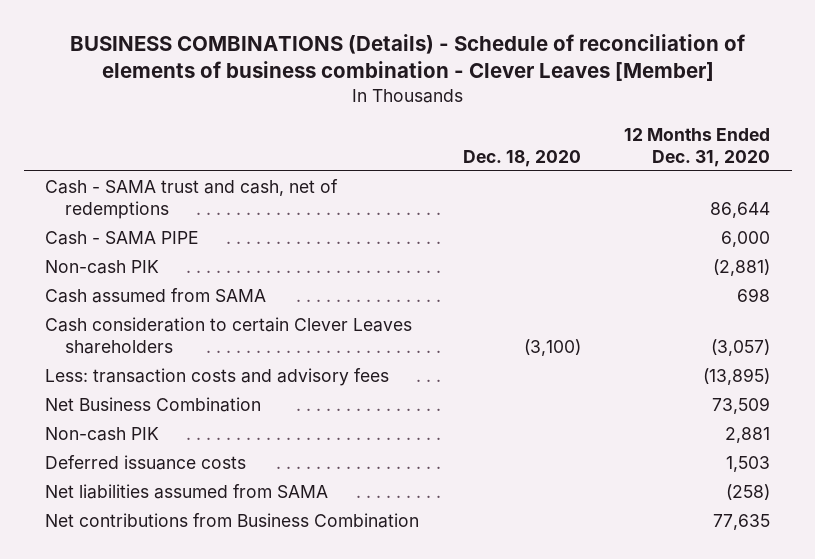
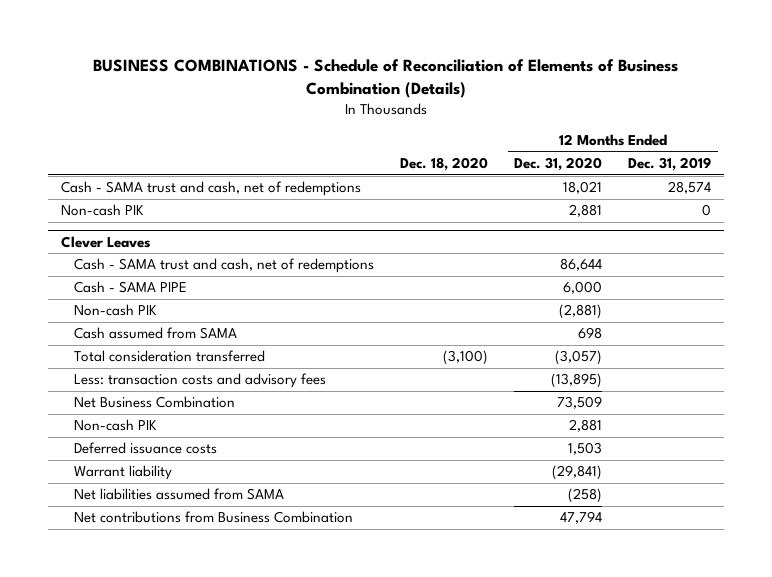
[69,34,745,82] BUSINESS COMBINATIONS (Details) - Schedule of reconciliation of elements of business combination - Clever Leaves [Member] -> [92,58,678,99] BUSINESS COMBINATIONS - Schedule of Reconciliation of Elements of Business Combination (Details)
none -> [628,157,712,172] Dec. 31, 2019
none -> [60,181,361,197] Cash - SAMA trust and cash, net of redemptions
none -> [60,204,144,217] Non-cash PIK
none -> [60,236,150,249] Clever Leaves
[45,316,413,355] Cash consideration to certain Clever Leaves shareholders -> [74,350,266,363] Total consideration transferred
none -> [74,465,173,481] Warrant liability
[713,513,771,530] 77,635 -> [560,511,603,525] 47,794

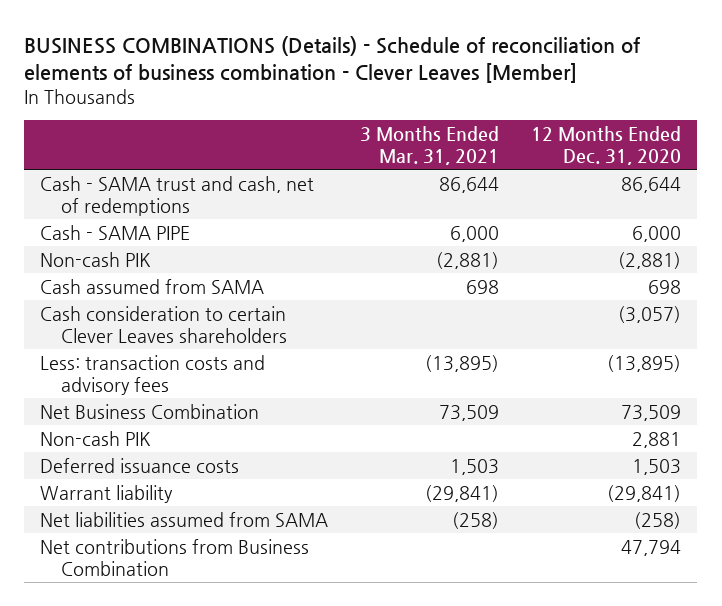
[92,58,678,99] BUSINESS COMBINATIONS - Schedule of Reconciliation of Elements of Business Combination (Details) -> [24,35,641,83] BUSINESS COMBINATIONS (Details) - Schedule of reconciliation of elements of business combination - Clever Leaves [Member]
[400,157,489,172] Dec. 18, 2020 -> none
[628,157,712,172] Dec. 31, 2019 -> none
none -> [360,125,500,165] 3 Months Ended Mar. 31, 2021
[60,181,361,197] Cash - SAMA trust and cash, net of redemptions -> none
[60,204,144,217] Non-cash PIK -> none
[60,236,150,249] Clever Leaves -> none
[74,350,266,363] Total consideration transferred -> [40,305,287,343] Cash consideration to certain Clever Leaves shareholders

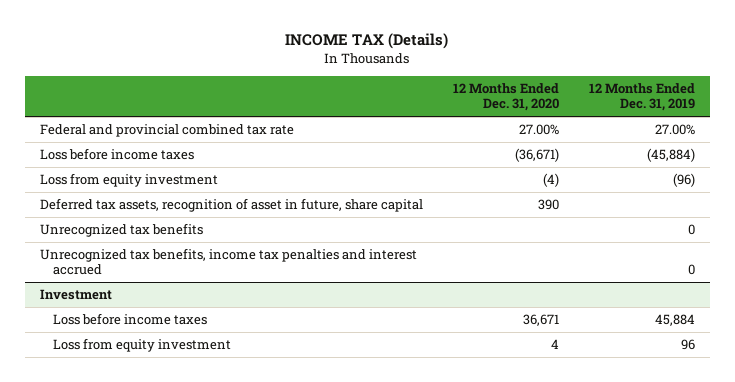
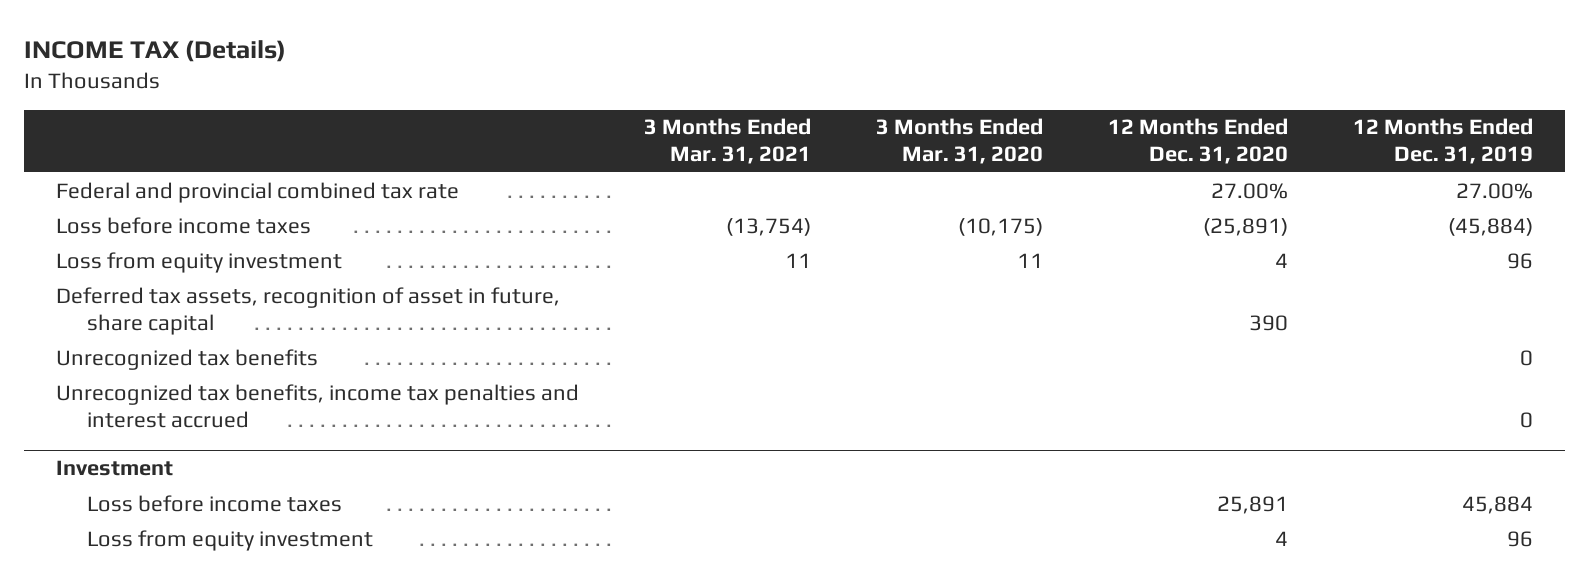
none -> [644,118,812,165] 3 Months Ended Mar. 31, 2021
none -> [875,118,1043,165] 3 Months Ended Mar. 31, 2020
[514,148,559,163] (36,671) -> [1202,217,1288,236] (25,891)
[542,173,559,188] (4) -> [1274,252,1288,268] 4
[672,173,695,188] (96) -> [1506,252,1533,269] 96
[522,314,559,327] 36,671 -> [1216,495,1288,514] 25,891

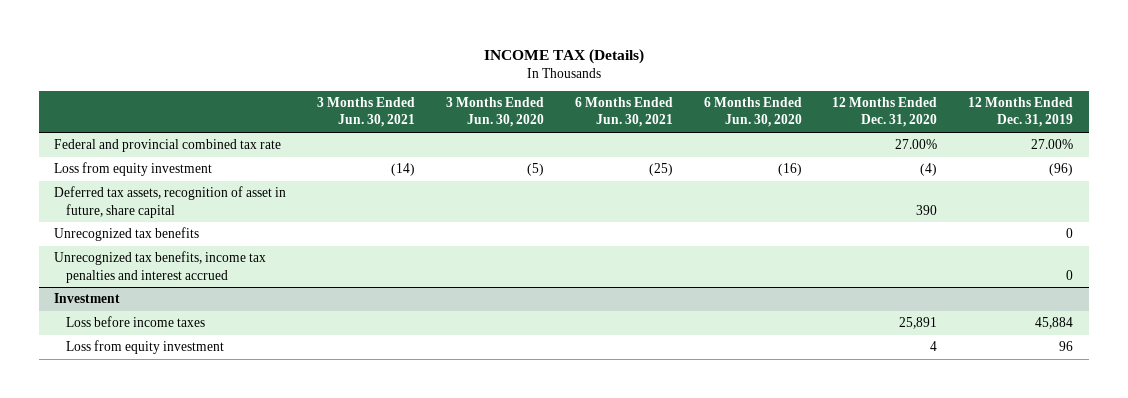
[644,118,812,165] 3 Months Ended Mar. 31, 2021 -> none
[875,118,1043,165] 3 Months Ended Mar. 31, 2020 -> none
none -> [317,97,416,128] 3 Months Ended Jun. 30, 2021
none -> [446,97,545,128] 3 Months Ended Jun. 30, 2020
none -> [574,97,673,128] 6 Months Ended Jun. 30, 2021
none -> [703,97,802,128] 6 Months Ended Jun. 30, 2020
[56,216,312,234] Loss before income taxes -> none
[1274,252,1288,268] 4 -> [920,163,938,177] (4)
[1506,252,1533,269] 96 -> [1049,163,1074,177] (96)

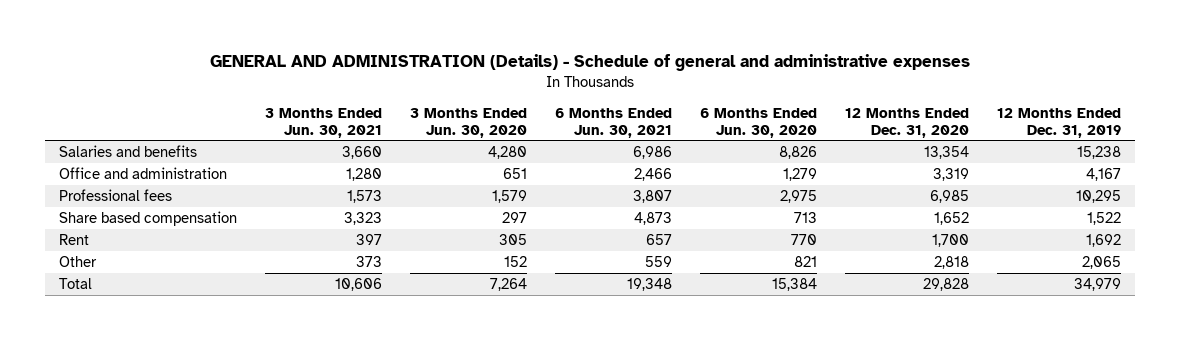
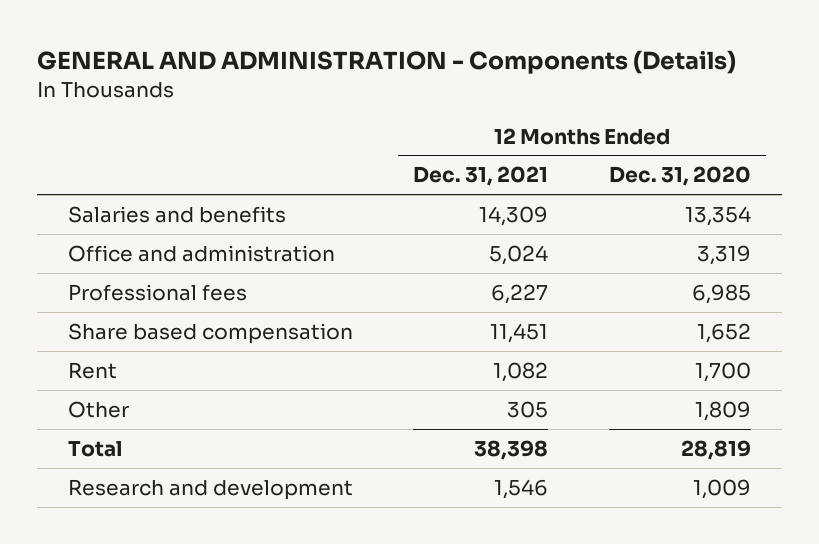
[209,54,970,72] GENERAL AND ADMINISTRATION (Details) - Schedule of general and administrative expenses -> [37,49,737,74] GENERAL AND ADMINISTRATION - Components (Details)
[264,107,382,138] 3 Months Ended Jun. 30, 2021 -> none
[409,107,527,138] 3 Months Ended Jun. 30, 2020 -> none
[554,107,672,138] 6 Months Ended Jun. 30, 2021 -> none
[699,107,817,138] 6 Months Ended Jun. 30, 2020 -> none
[996,107,1121,138] 12 Months Ended Dec. 31, 2019 -> none
none -> [413,166,549,187] Dec. 31, 2021
[933,255,969,269] 2,818 -> [695,400,752,421] 1,809
[922,277,969,291] 29,828 -> [681,439,752,460] 28,819
none -> [67,478,353,500] Research and development

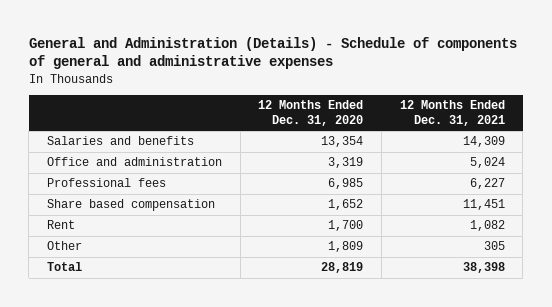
[37,49,737,74] GENERAL AND ADMINISTRATION - Components (Details) -> [28,36,517,70] General and Administration (Details) - Schedule of components of general and administrative expenses
[67,478,353,500] Research and development -> none

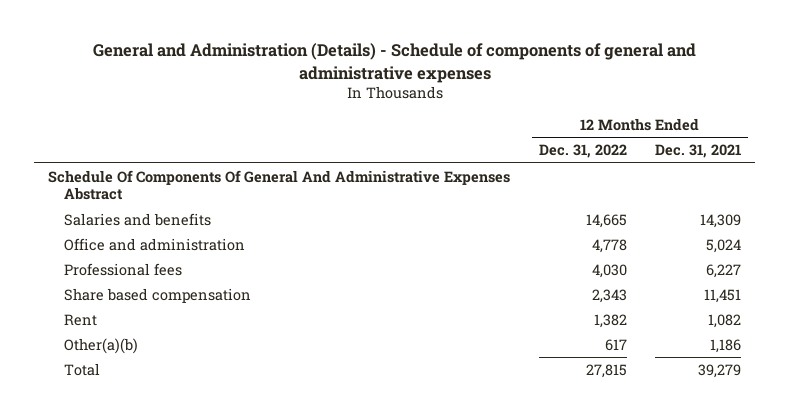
[258,100,364,126] 12 Months Ended Dec. 31, 2020 -> none
none -> [538,144,627,159] Dec. 31, 2022
none -> [48,169,511,201] Schedule Of Components Of General And Administrative Expenses Abstract
[46,241,82,251] Other -> none
none -> [64,337,139,354] Other(a)(b)
[462,262,505,274] 38,398 -> [697,363,741,378] 39,279

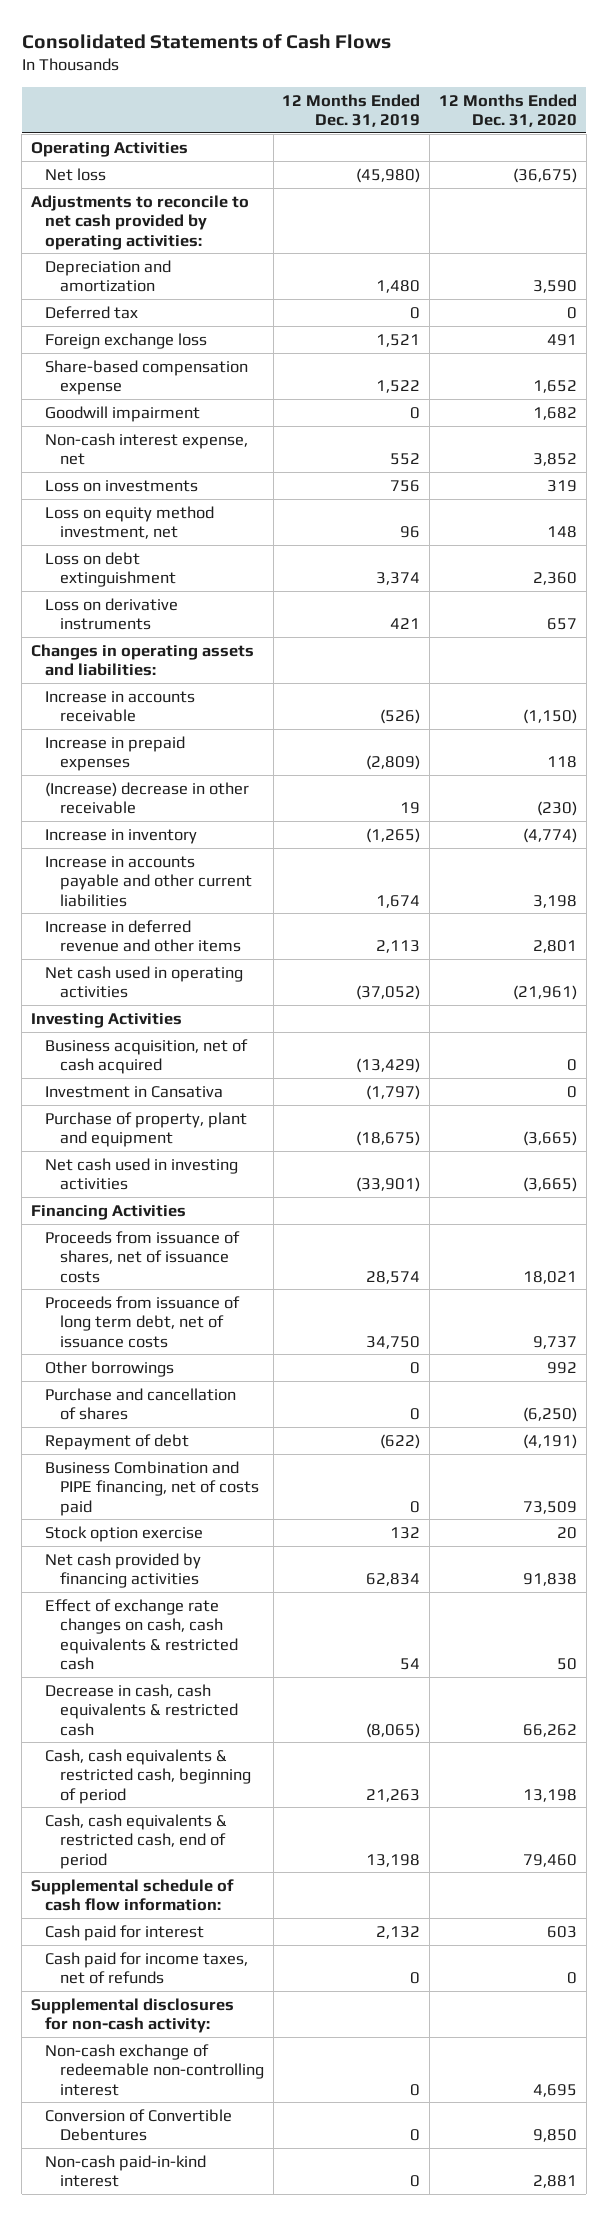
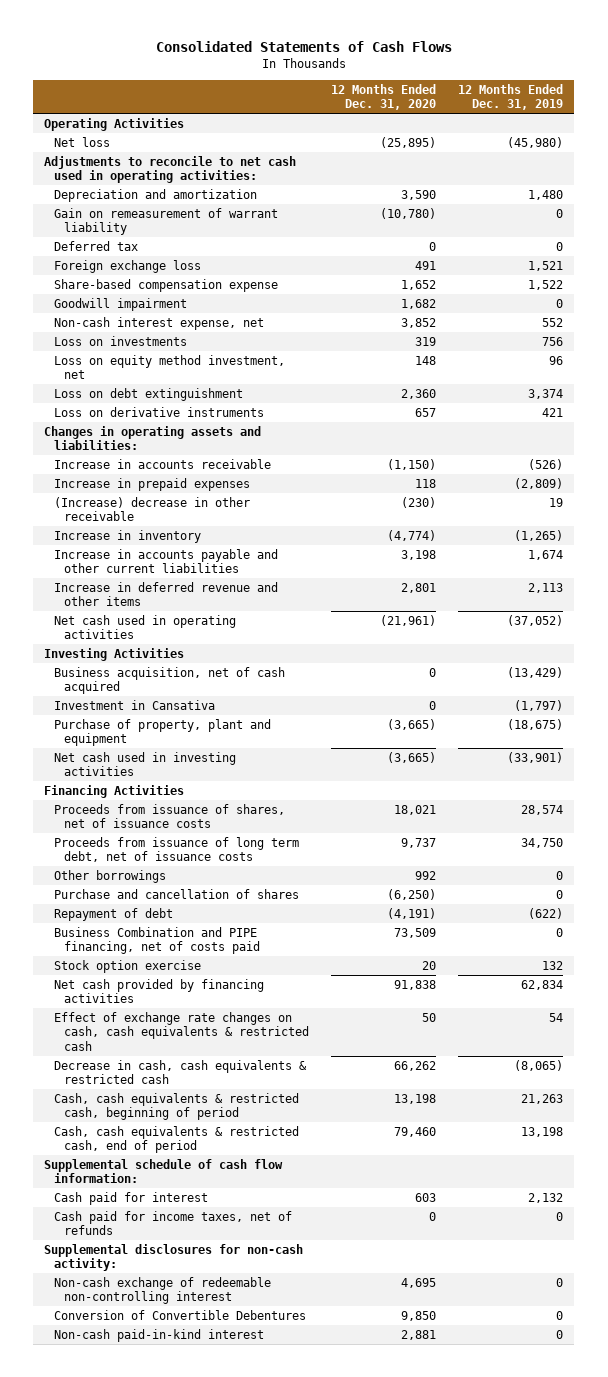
[512,167,577,183] (36,675) -> [380,136,437,148] (25,895)
[30,194,249,250] Adjustments to reconcile to net cash provided by operating activities: -> [44,155,297,184] Adjustments to reconcile to net cash used in operating activities:
none -> [54,207,279,236] Gain on remeasurement of warrant liability

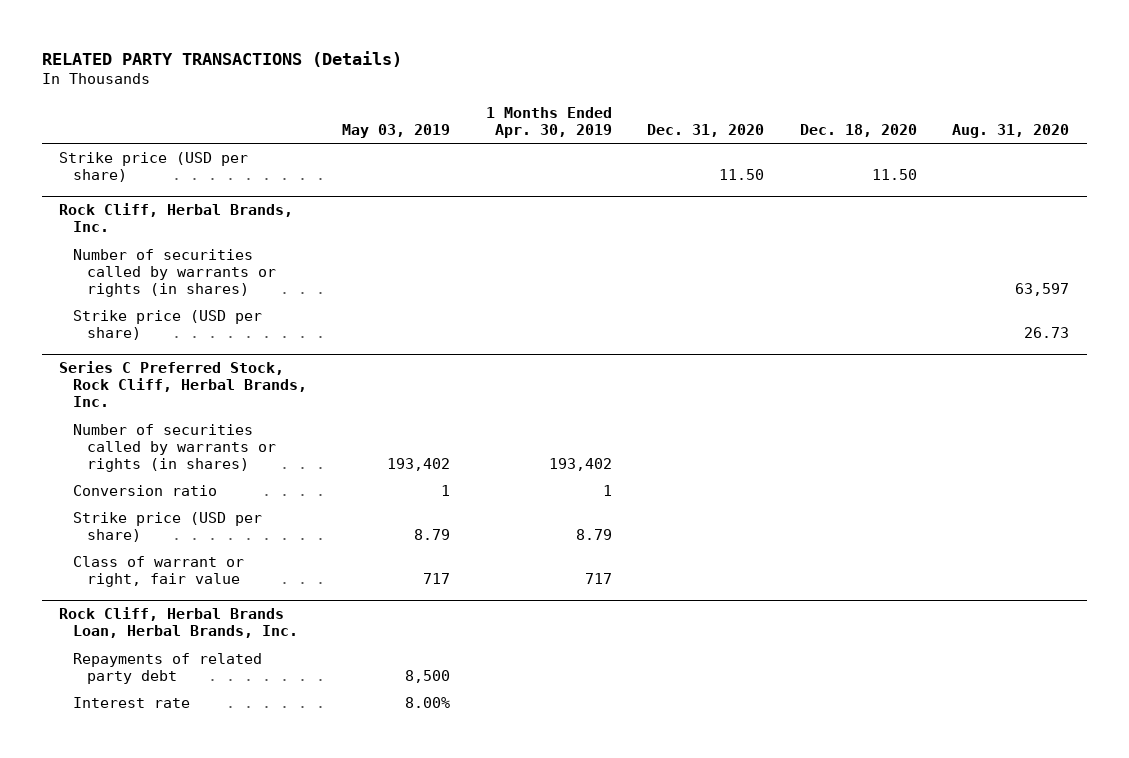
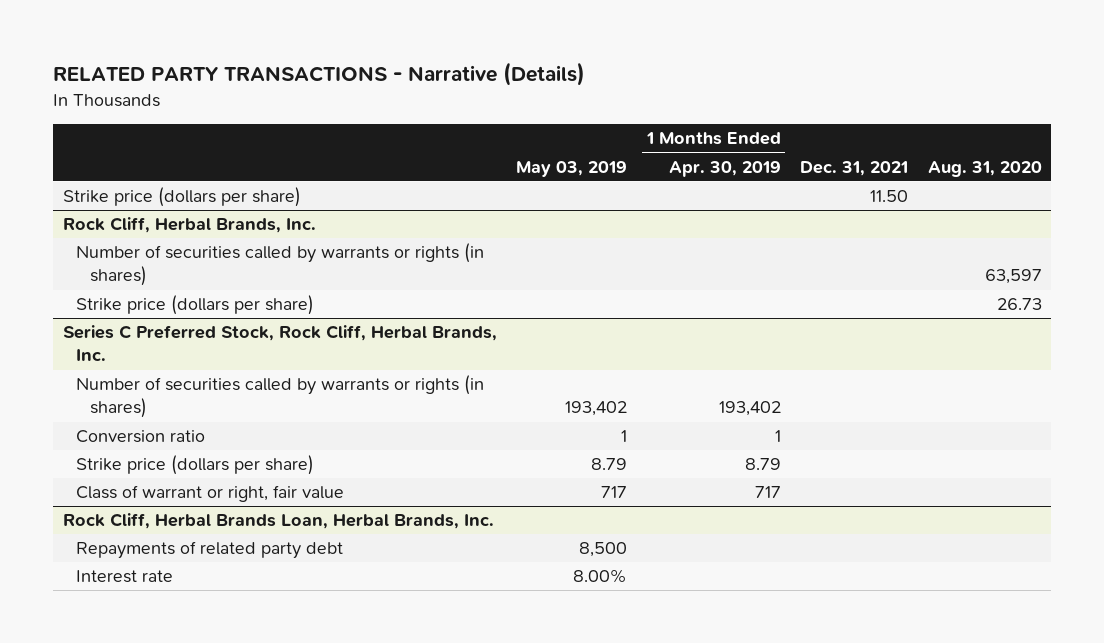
[41,50,402,67] RELATED PARTY TRANSACTIONS (Details) -> [52,62,585,87] RELATED PARTY TRANSACTIONS - Narrative (Details)
[647,124,765,138] Dec. 31, 2020 -> none
[799,124,917,138] Dec. 18, 2020 -> none
none -> [800,160,909,176] Dec. 31, 2021
[59,151,249,182] Strike price (USD per share) -> [62,187,301,208] Strike price (dollars per share)
[72,309,262,340] Strike price (USD per share) -> [76,295,315,316] Strike price (dollars per share)
[72,511,262,542] Strike price (USD per share) -> [76,455,315,476] Strike price (dollars per share)

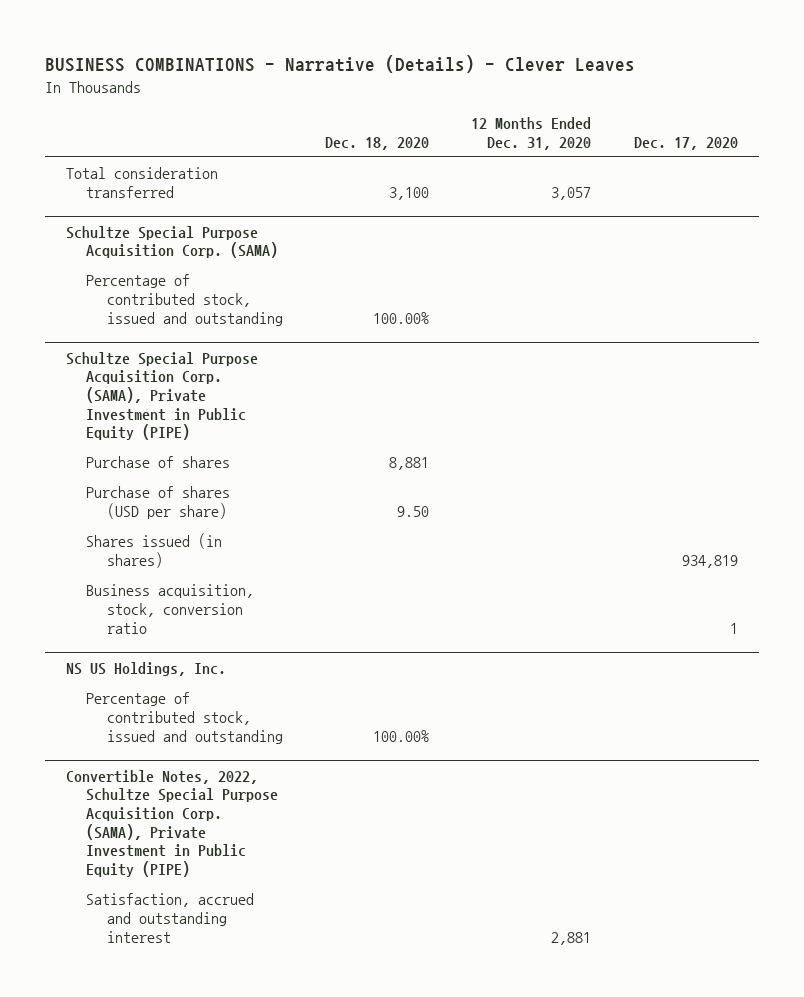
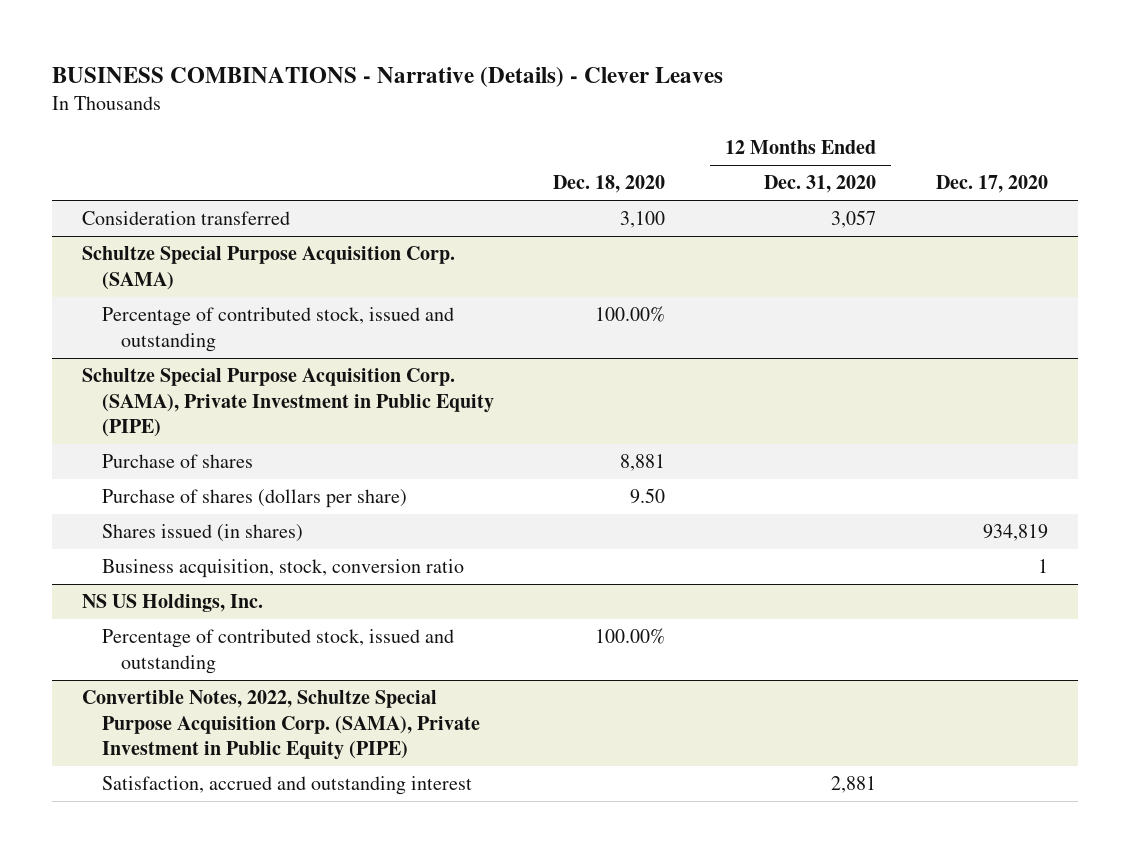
[65,167,218,199] Total consideration transferred -> [82,211,291,226] Consideration transferred
[86,486,231,520] Purchase of shares (USD per share) -> [101,489,407,509] Purchase of shares (dollars per share)

